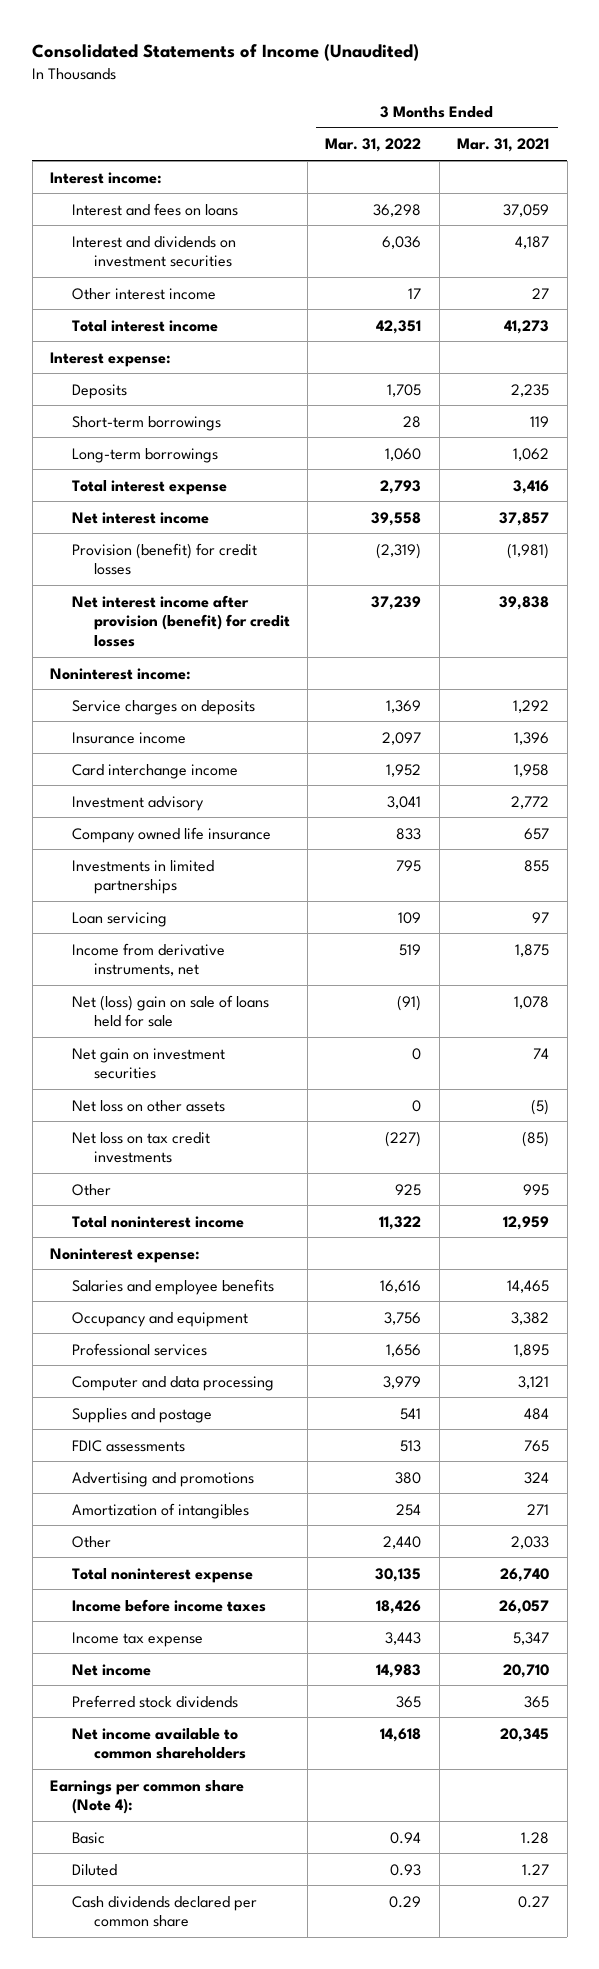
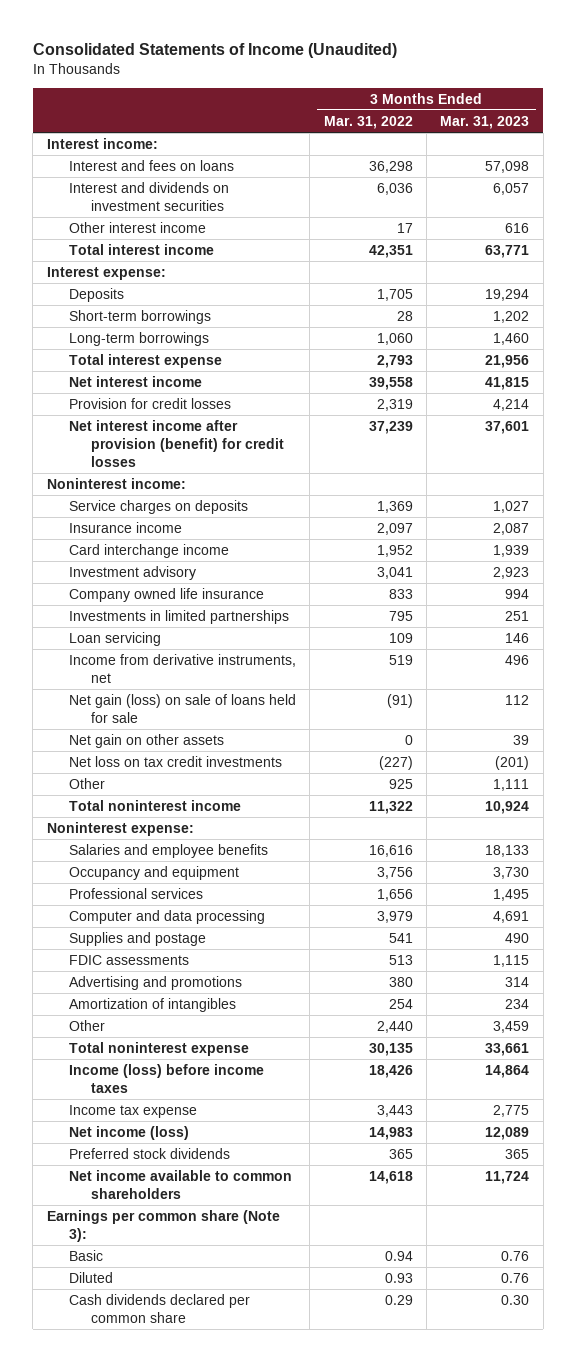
[457,138,550,153] Mar. 31, 2021 -> none
none -> [440,115,530,129] Mar. 31, 2023
[71,542,257,576] Provision (benefit) for credit losses -> [68,397,231,409] Provision for credit losses
[376,542,422,559] (2,319) -> [376,398,413,411] 2,319
[71,1047,225,1080] Net gain on investment securities -> none
[71,994,269,1028] Net (loss) gain on sale of loans held for sale -> [68,693,296,723] Net gain (loss) on sale of loans held for sale
[71,1099,225,1112] Net loss on other assets -> [68,733,224,748] Net gain on other assets
[71,1598,266,1612] Income before income taxes -> [68,1063,264,1093] Income (loss) before income taxes
[71,1663,151,1676] Net income -> [68,1125,189,1140] Net income (loss)
[50,1779,245,1815] Earnings per common share (Note 4): -> [46,1209,280,1242] Earnings per common share (Note 3):

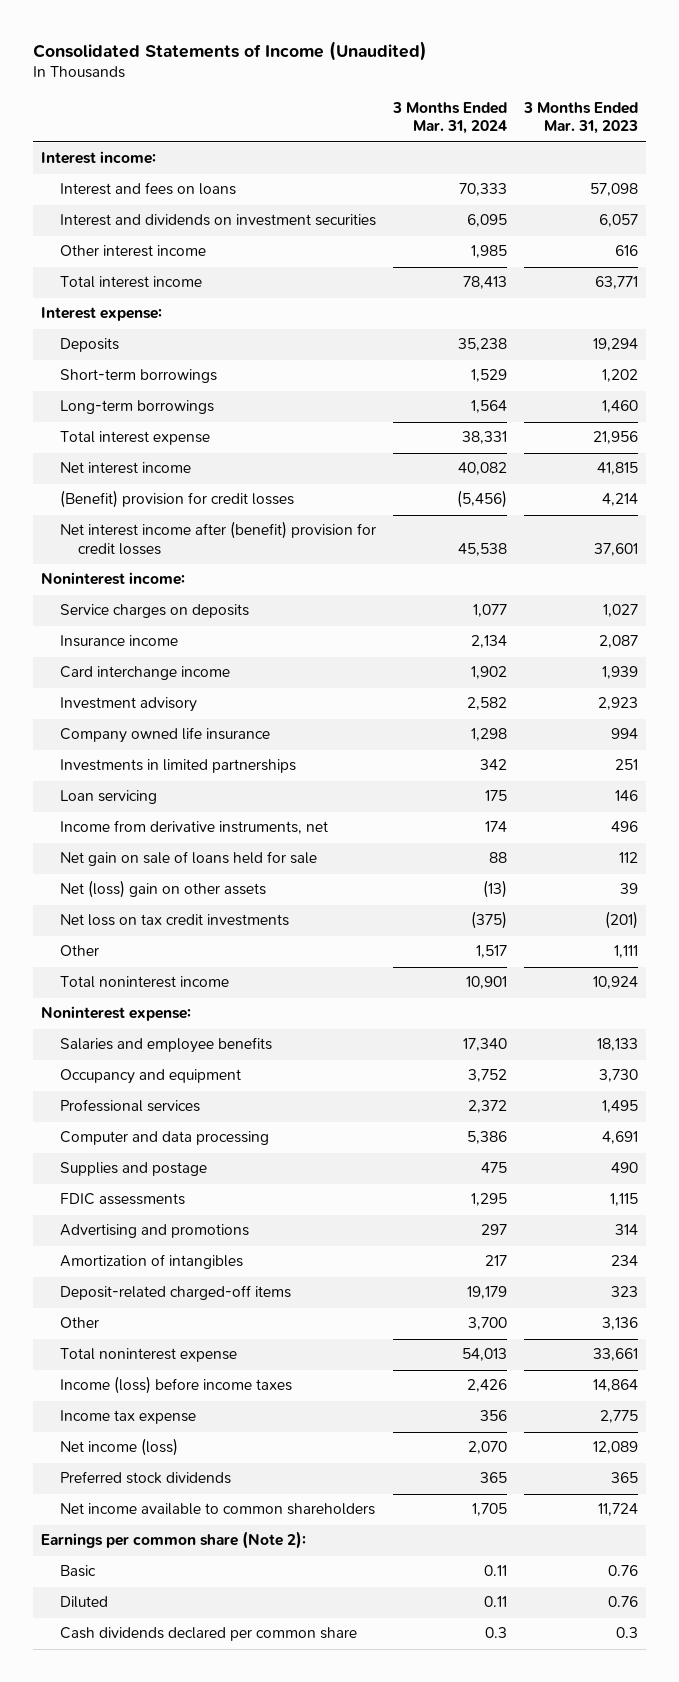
[323,115,413,129] Mar. 31, 2022 -> none
none -> [391,101,507,135] 3 Months Ended Mar. 31, 2024
[68,397,231,409] Provision for credit losses -> [59,490,294,509] (Benefit) provision for credit losses
[68,419,284,467] Net interest income after provision (benefit) for credit losses -> [59,521,376,556] Net interest income after (benefit) provision for credit losses
[68,693,296,723] Net gain (loss) on sale of loans held for sale -> [59,851,317,867] Net gain on sale of loans held for sale
[68,733,224,748] Net gain on other assets -> [59,880,266,899] Net (loss) gain on other assets
none -> [59,1285,291,1301] Deposit-related charged-off items
[493,1020,530,1033] 3,459 -> [601,1317,638,1331] 3,136
[46,1209,280,1242] Earnings per common share (Note 3): -> [41,1531,307,1550] Earnings per common share (Note 2):
[501,1294,530,1305] 0.30 -> [615,1627,638,1639] 0.3

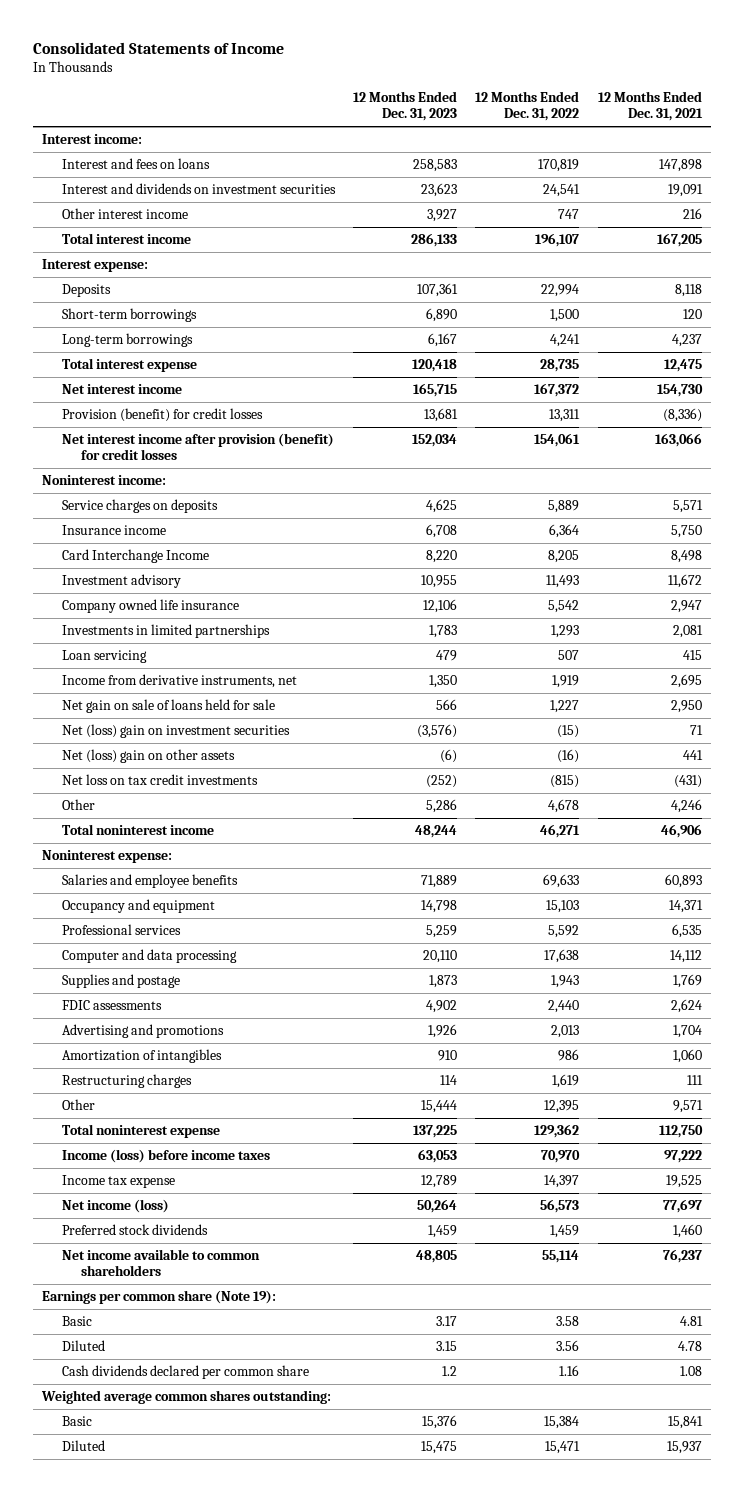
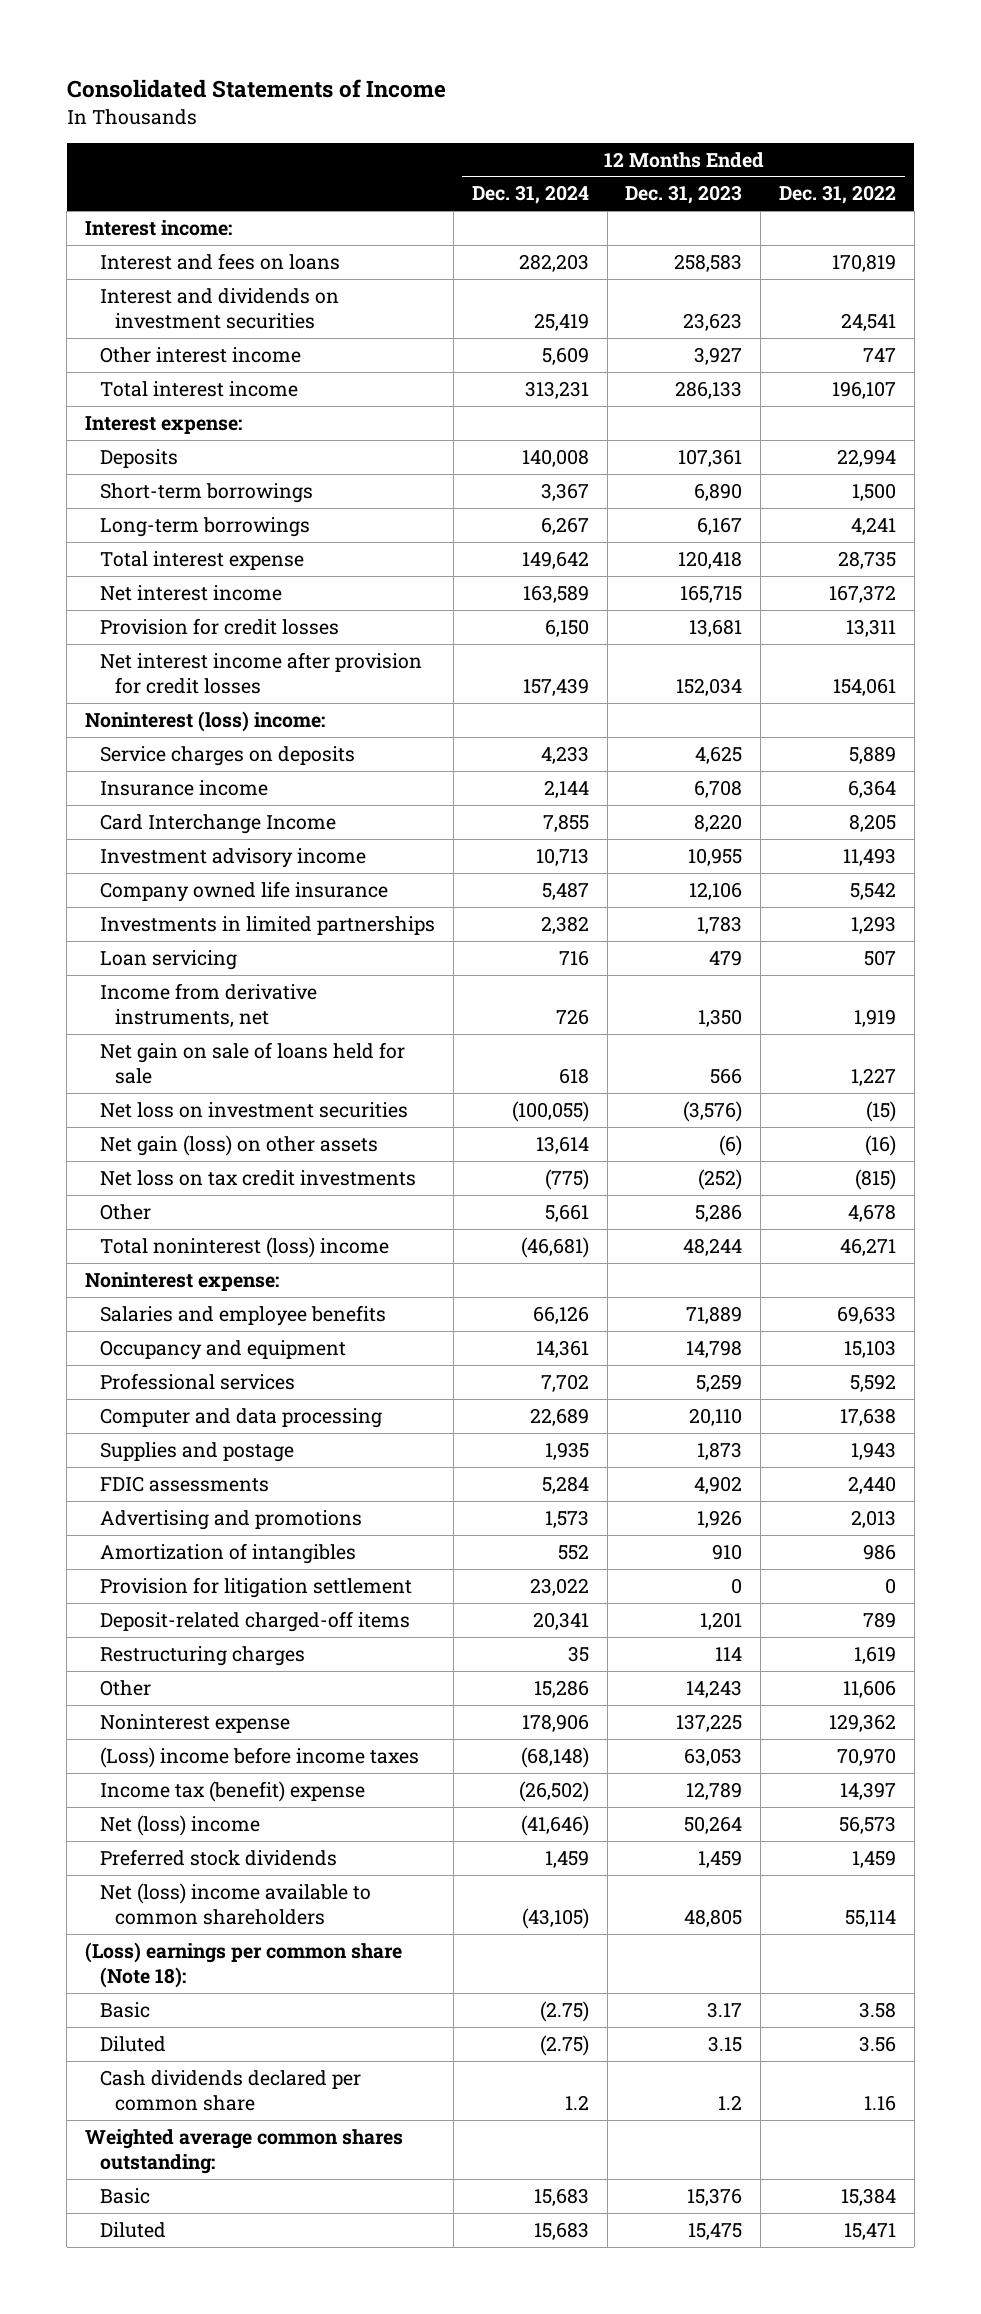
[597,91,703,122] 12 Months Ended Dec. 31, 2021 -> none
none -> [471,185,589,205] Dec. 31, 2024
[61,407,263,422] Provision (benefit) for credit losses -> [99,617,339,635] Provision for credit losses
[61,432,334,461] Net interest income after provision (benefit) for credit losses -> [99,651,422,694] Net interest income after provision for credit losses
[42,474,167,485] Noninterest income: -> [85,710,326,732] Noninterest (loss) income:
[61,573,181,588] Investment advisory -> [99,847,366,868] Investment advisory income
[61,723,290,738] Net (loss) gain on investment securities -> [99,1101,408,1118] Net loss on investment securities
[61,748,235,763] Net (loss) gain on other assets -> [99,1134,378,1156] Net gain (loss) on other assets
[61,823,214,835] Total noninterest income -> [99,1236,389,1258] Total noninterest (loss) income
none -> [99,1576,412,1598] Provision for litigation settlement
none -> [99,1610,410,1632] Deposit-related charged-off items
[421,1099,458,1113] 15,444 -> [686,1679,743,1698] 14,243
[544,1099,580,1113] 12,395 -> [843,1679,897,1698] 11,606
[61,1123,220,1138] Total noninterest expense -> [99,1713,290,1733] Noninterest expense
[61,1148,270,1163] Income (loss) before income taxes -> [99,1746,419,1768] (Loss) income before income taxes
[61,1174,175,1188] Income tax expense -> [99,1780,365,1802] Income tax (benefit) expense
[61,1198,169,1213] Net income (loss) -> [99,1814,260,1836] Net (loss) income
[61,1248,260,1277] Net income available to common shareholders -> [99,1882,371,1925] Net (loss) income available to common shareholders
[42,1289,277,1304] Earnings per common share (Note 19): -> [85,1941,403,1988] (Loss) earnings per common share (Note 18):

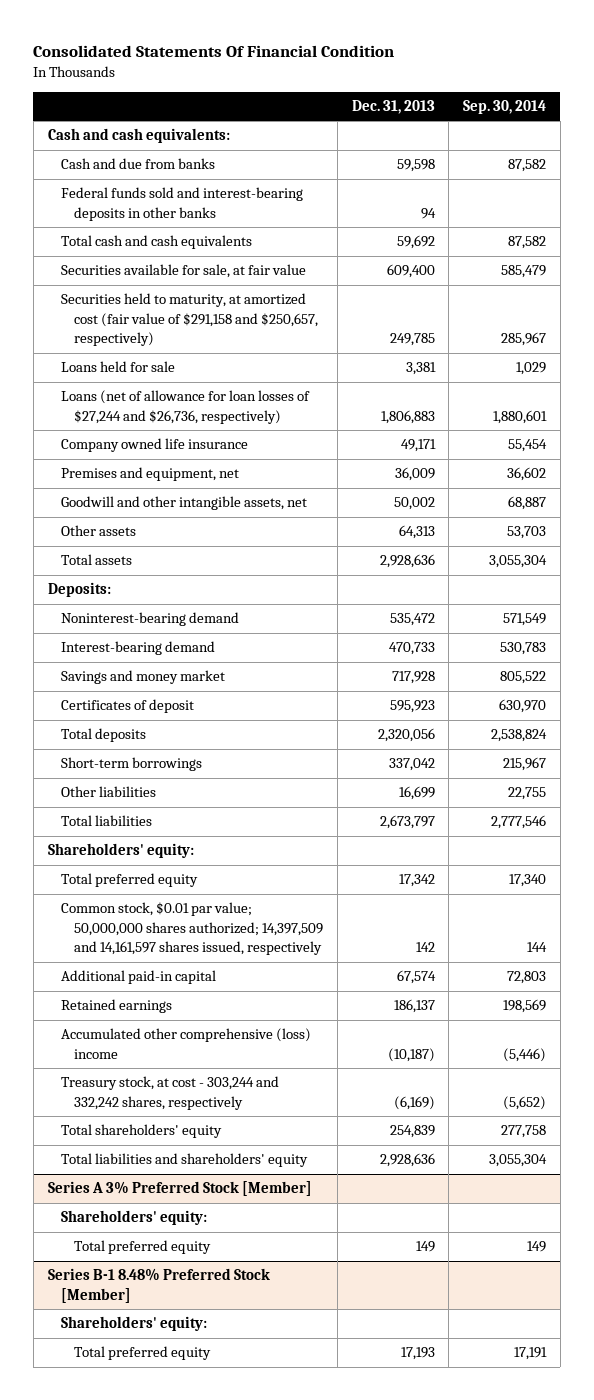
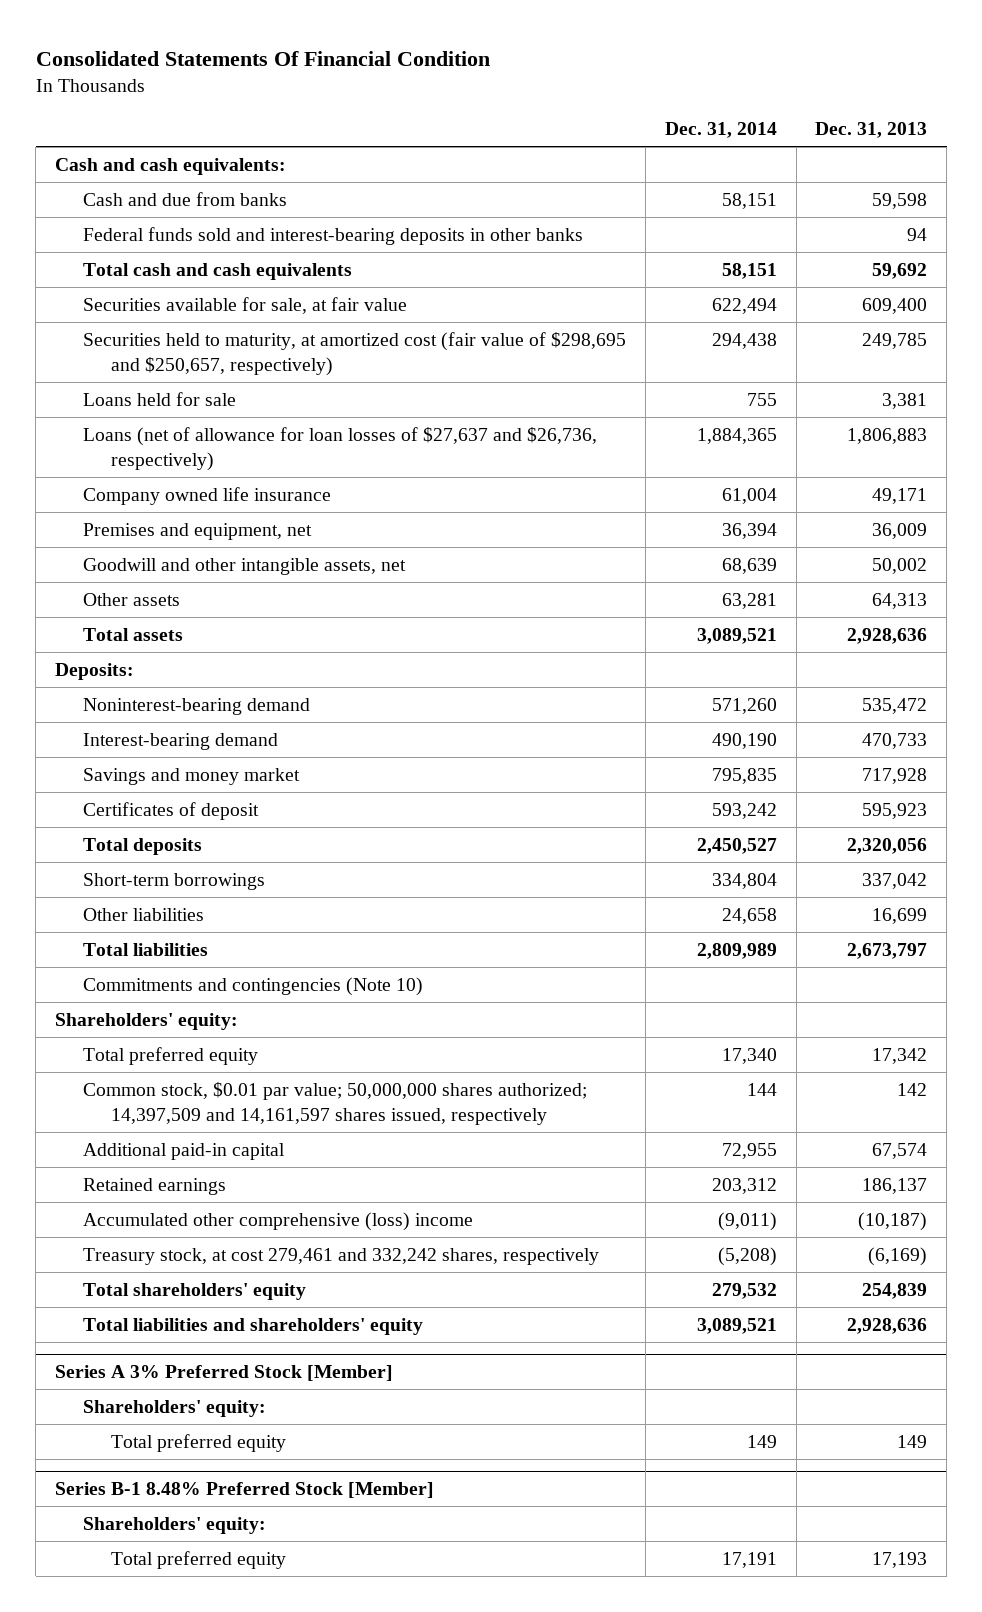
[463,100,547,115] Sep. 30, 2014 -> none
none -> [664,122,777,139] Dec. 31, 2014
[60,293,319,347] Securities held to maturity, at amortized cost (fair value of $291,158 and $250,657, respectively) -> [83,331,627,376] Securities held to maturity, at amortized cost (fair value of $298,695 and $250,657, respectively)
[60,390,310,424] Loans (net of allowance for loan losses of $27,244 and $26,736, respectively) -> [83,426,598,471] Loans (net of allowance for loan losses of $27,637 and $26,736, respectively)
none -> [83,976,424,996] Commitments and contingencies (Note 10)
[60,1076,279,1110] Treasury stock, at cost - 303,244 and 332,242 shares, respectively -> [83,1247,600,1265] Treasury stock, at cost 279,461 and 332,242 shares, respectively

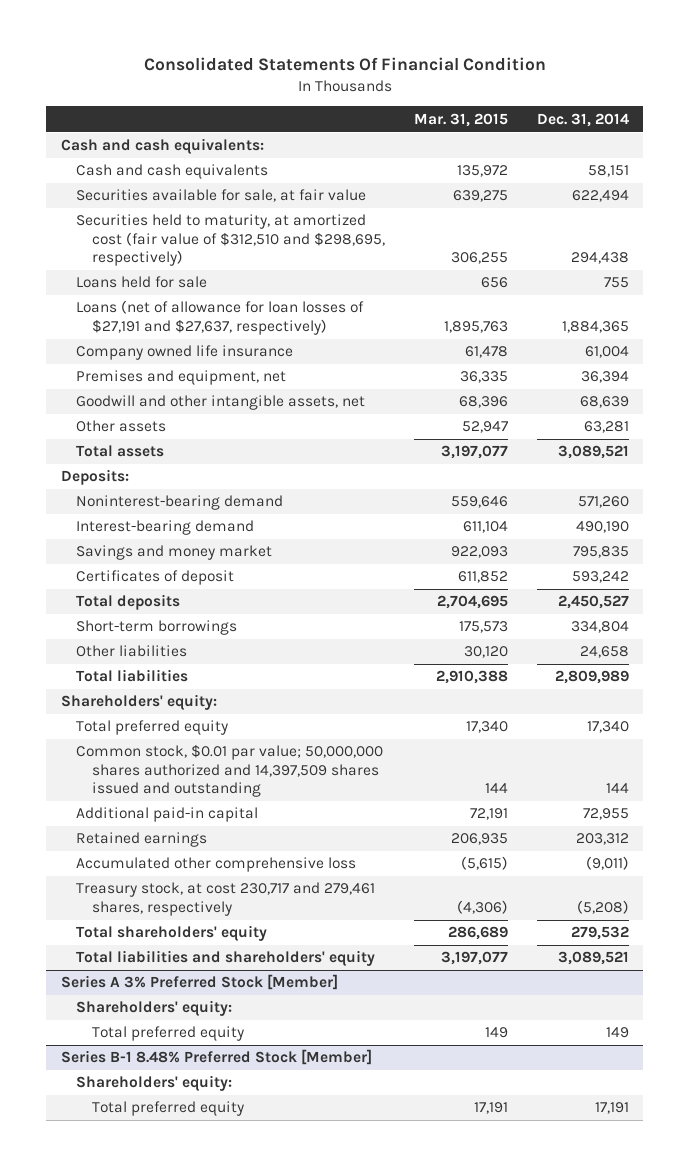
[815,122,928,139] Dec. 31, 2013 -> none
none -> [413,112,508,127] Mar. 31, 2015
[83,191,288,206] Cash and due from banks -> none
[83,226,584,245] Federal funds sold and interest-bearing deposits in other banks -> none
[83,262,353,280] Total cash and cash equivalents -> [76,164,269,180] Cash and cash equivalents
[83,331,627,376] Securities held to maturity, at amortized cost (fair value of $298,695 and $250,657, respectively) -> [76,214,385,267] Securities held to maturity, at amortized cost (fair value of $312,510 and $298,695, respectively)
[83,426,598,471] Loans (net of allowance for loan losses of $27,637 and $26,736, respectively) -> [76,300,365,335] Loans (net of allowance for loan losses of $27,191 and $27,637, respectively)
[83,976,424,996] Commitments and contingencies (Note 10) -> none
[83,1081,588,1125] Common stock, $0.01 par value; 50,000,000 shares authorized; 14,397,509 and 14,161,597 shares issued, respectively -> [76,744,384,798] Common stock, $0.01 par value; 50,000,000 shares authorized and 14,397,509 shares issued and outstanding
[83,1211,474,1231] Accumulated other comprehensive (loss) income -> [76,857,357,873] Accumulated other comprehensive loss
[83,1247,600,1265] Treasury stock, at cost 279,461 and 332,242 shares, respectively -> [76,882,376,916] Treasury stock, at cost 230,717 and 279,461 shares, respectively

